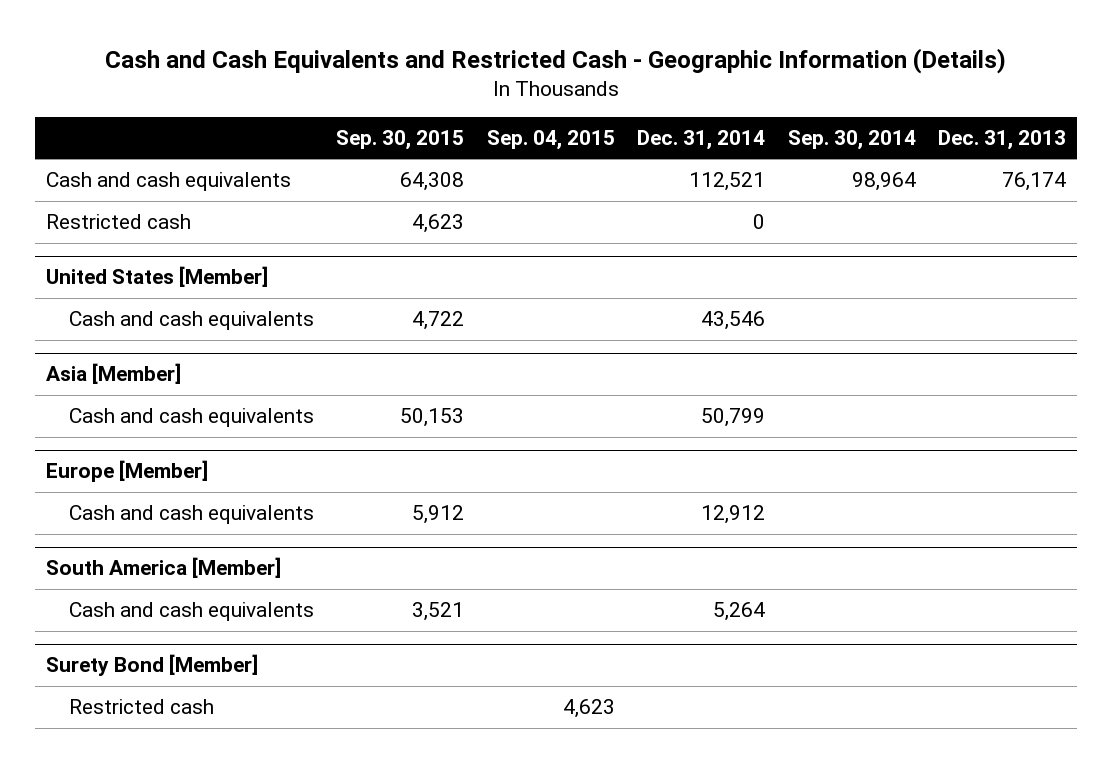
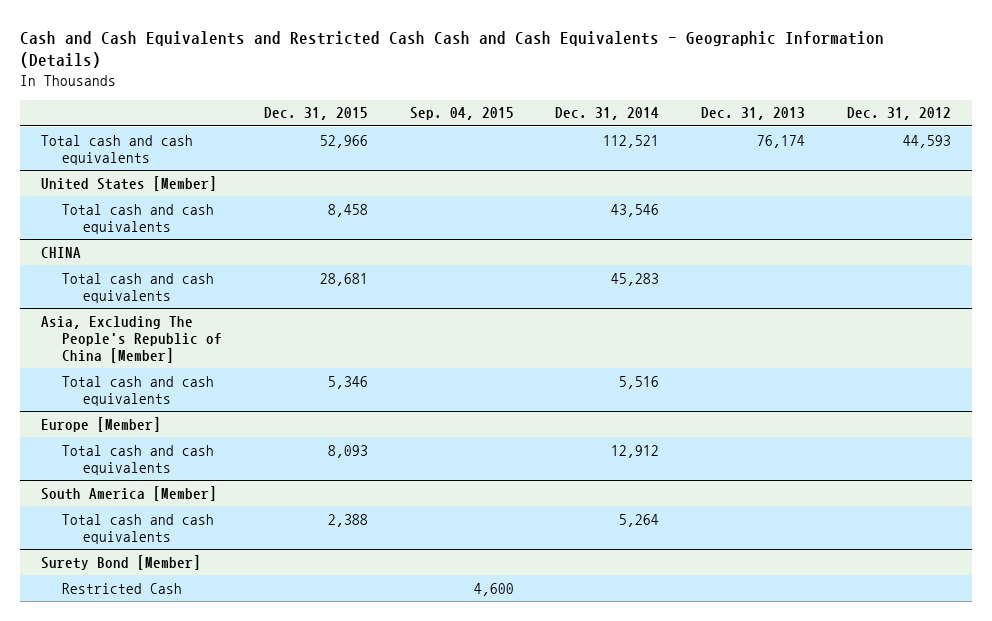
[105,47,1007,74] Cash and Cash Equivalents and Restricted Cash - Geographic Information (Details) -> [19,30,884,69] Cash and Cash Equivalents and Restricted Cash Cash and Cash Equivalents - Geographic Information (Details)
[336,130,465,151] Sep. 30, 2015 -> none
[787,130,916,151] Sep. 30, 2014 -> none
none -> [263,107,368,121] Dec. 31, 2015
none -> [846,107,951,121] Dec. 31, 2012
[46,214,192,230] Restricted cash -> none
[46,172,292,192] Cash and cash equivalents -> [40,134,193,165] Total cash and cash equivalents
[46,363,182,385] Asia [Member] -> none
[69,311,315,331] Cash and cash equivalents -> [62,203,215,234] Total cash and cash equivalents
none -> [40,246,81,258] CHINA
[69,408,315,428] Cash and cash equivalents -> [62,272,215,303] Total cash and cash equivalents
[701,408,766,428] 50,799 -> [611,272,660,286] 45,283
none -> [40,315,223,364] Asia, Excluding The People's Republic of China [Member]
none -> [62,375,215,406] Total cash and cash equivalents
[69,505,315,525] Cash and cash equivalents -> [62,444,215,475] Total cash and cash equivalents
[69,602,315,622] Cash and cash equivalents -> [62,513,215,544] Total cash and cash equivalents
[69,699,215,715] Restricted cash -> [62,582,183,594] Restricted Cash
[562,699,615,719] 4,623 -> [473,582,514,596] 4,600

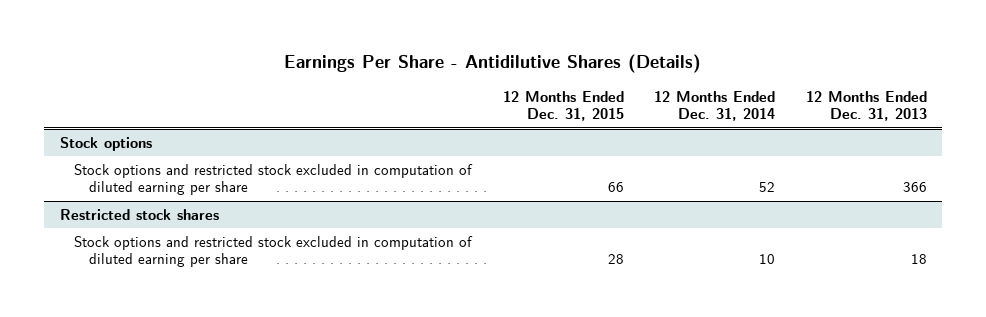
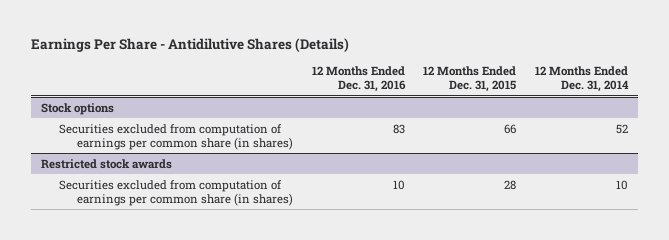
[805,90,927,122] 12 Months Ended Dec. 31, 2013 -> none
none -> [311,66,406,93] 12 Months Ended Dec. 31, 2016
[74,163,474,196] Stock options and restricted stock excluded in computation of diluted earning per share -> [58,123,293,150] Securities excluded from computation of earnings per common share (in shares)
[59,208,219,220] Restricted stock shares -> [40,158,172,169] Restricted stock awards
[74,235,474,268] Stock options and restricted stock excluded in computation of diluted earning per share -> [58,179,293,206] Securities excluded from computation of earnings per common share (in shares)

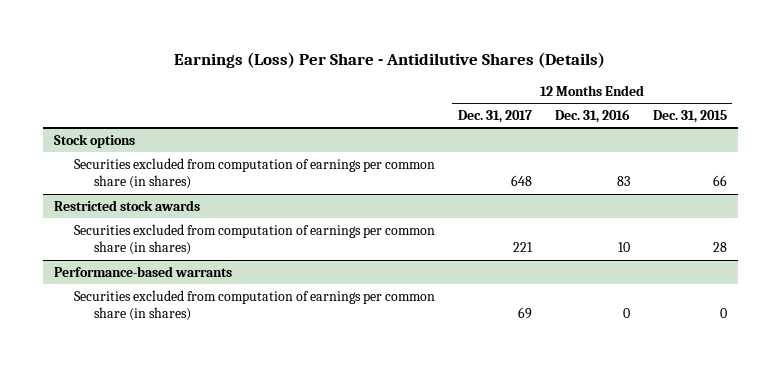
[31,38,350,53] Earnings Per Share - Antidilutive Shares (Details) -> [174,51,606,68] Earnings (Loss) Per Share - Antidilutive Shares (Details)
[535,66,630,93] 12 Months Ended Dec. 31, 2014 -> none
none -> [457,110,532,124] Dec. 31, 2017
none -> [54,265,233,277] Performance-based warrants
none -> [73,289,435,322] Securities excluded from computation of earnings per common share (in shares)

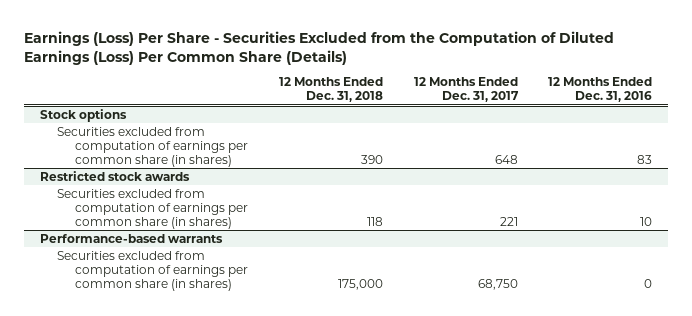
[174,51,606,68] Earnings (Loss) Per Share - Antidilutive Shares (Details) -> [24,30,615,65] Earnings (Loss) Per Share - Securities Excluded from the Computation of Diluted Earnings (Loss) Per Common Share (Details)
[652,110,727,124] Dec. 31, 2015 -> none
none -> [278,77,383,103] 12 Months Ended Dec. 31, 2018
[517,307,532,320] 69 -> [477,278,518,290] 68,750

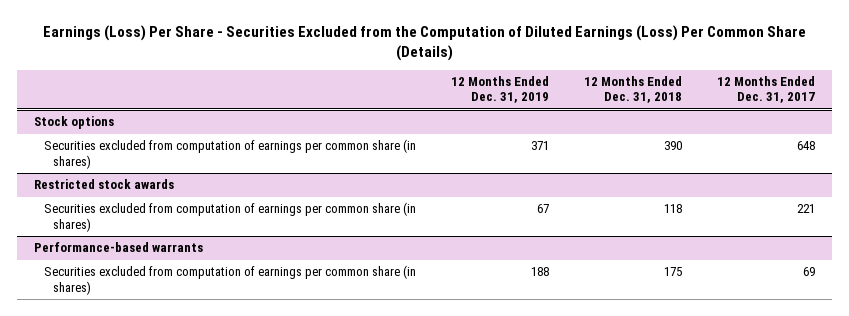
[548,77,653,103] 12 Months Ended Dec. 31, 2016 -> none
none -> [450,76,549,104] 12 Months Ended Dec. 31, 2019
[337,278,383,290] 175,000 -> [663,267,682,277] 175
[477,278,518,290] 68,750 -> [802,267,815,277] 69

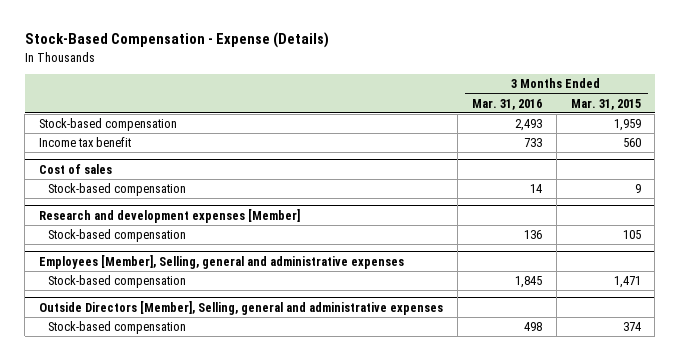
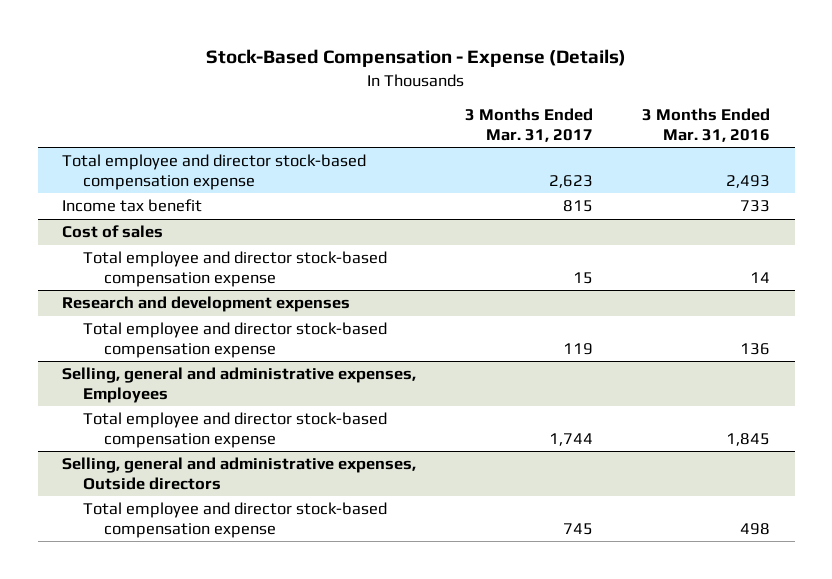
[570,98,641,110] Mar. 31, 2015 -> none
none -> [465,108,594,142] 3 Months Ended Mar. 31, 2017
[39,118,178,132] Stock-based compensation -> [62,154,367,190] Total employee and director stock-based compensation expense
[48,183,187,197] Stock-based compensation -> [82,251,387,287] Total employee and director stock-based compensation expense
[39,208,301,223] Research and development expenses [Member] -> [62,296,351,313] Research and development expenses
[48,229,187,243] Stock-based compensation -> [82,322,387,358] Total employee and director stock-based compensation expense
[39,254,405,269] Employees [Member], Selling, general and administrative expenses -> [62,367,417,403] Selling, general and administrative expenses, Employees
[48,275,187,289] Stock-based compensation -> [82,412,387,448] Total employee and director stock-based compensation expense
[39,300,444,315] Outside Directors [Member], Selling, general and administrative expenses -> [62,457,417,490] Selling, general and administrative expenses, Outside directors
[48,321,187,335] Stock-based compensation -> [82,502,387,538] Total employee and director stock-based compensation expense

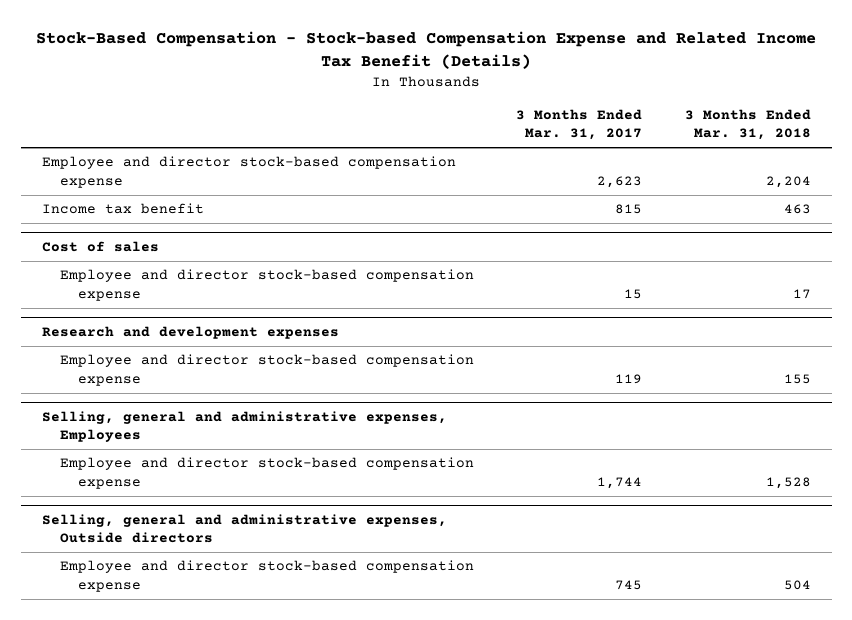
[206,49,627,68] Stock-Based Compensation - Expense (Details) -> [36,31,817,70] Stock-Based Compensation - Stock-based Compensation Expense and Related Income Tax Benefit (Details)
[642,108,771,142] 3 Months Ended Mar. 31, 2016 -> none
none -> [684,108,811,141] 3 Months Ended Mar. 31, 2018
[62,154,367,190] Total employee and director stock-based compensation expense -> [41,156,456,188] Employee and director stock-based compensation expense
[82,251,387,287] Total employee and director stock-based compensation expense -> [59,269,474,301] Employee and director stock-based compensation expense
[82,322,387,358] Total employee and director stock-based compensation expense -> [59,354,474,386] Employee and director stock-based compensation expense
[82,412,387,448] Total employee and director stock-based compensation expense -> [59,457,474,489] Employee and director stock-based compensation expense
[82,502,387,538] Total employee and director stock-based compensation expense -> [59,560,474,592] Employee and director stock-based compensation expense

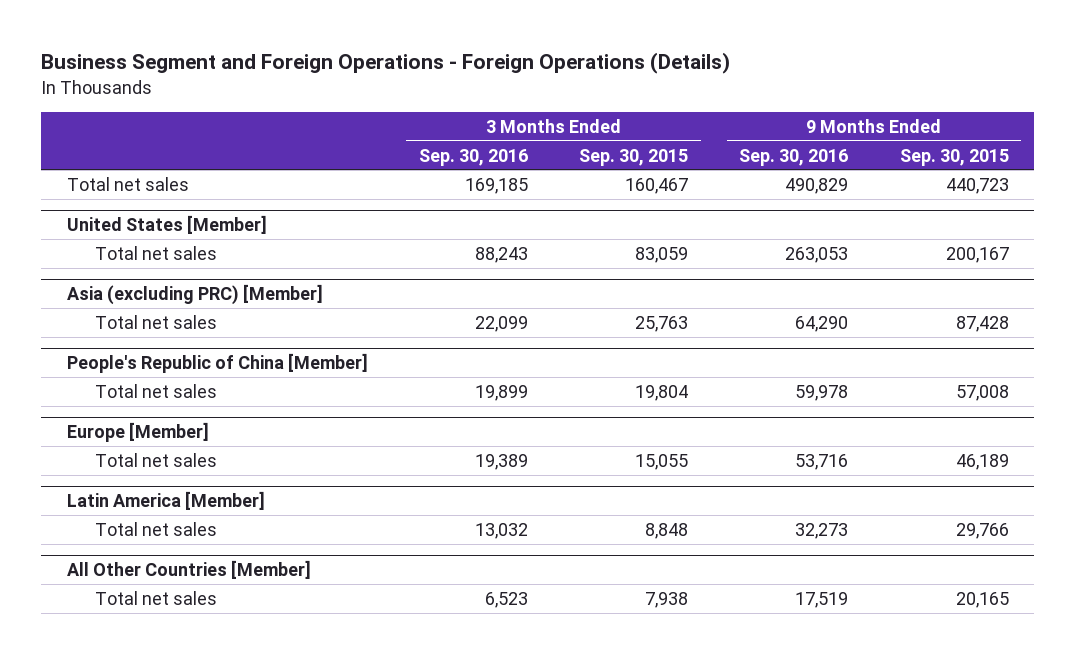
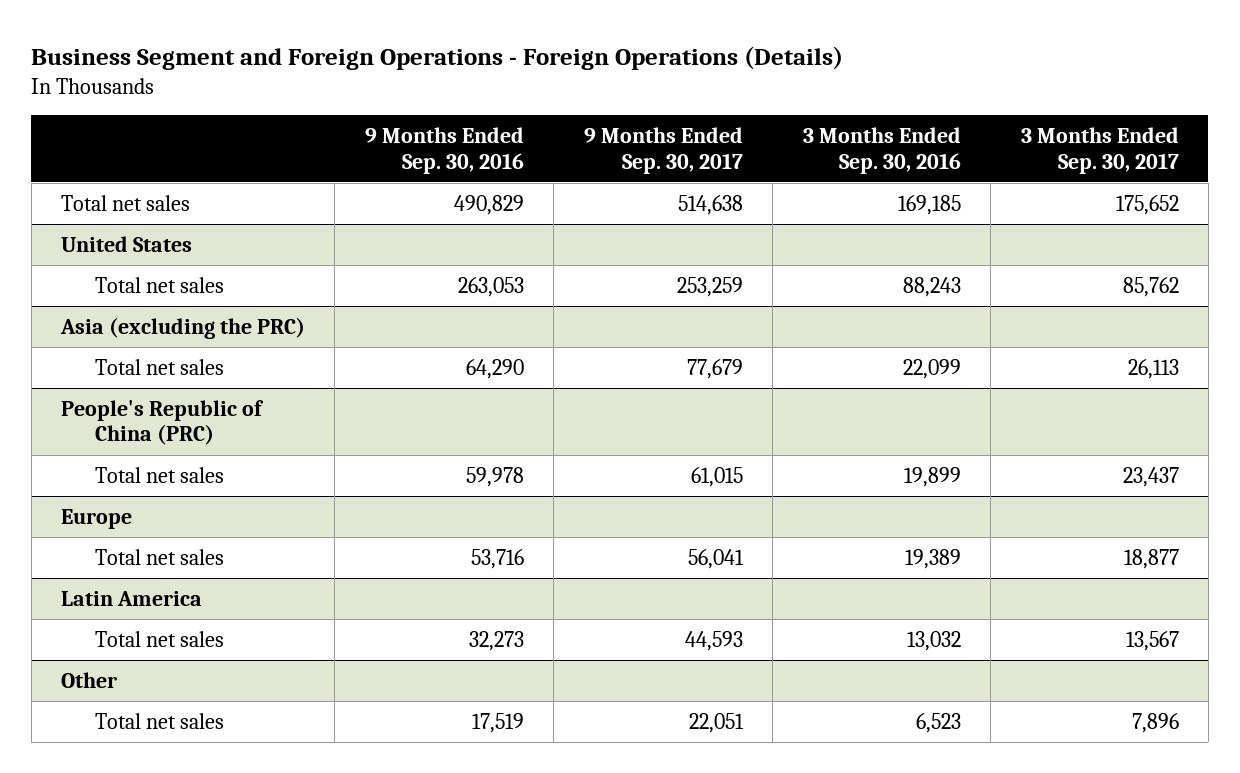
[579,148,689,166] Sep. 30, 2015 -> none
[899,148,1009,166] Sep. 30, 2015 -> none
none -> [583,127,743,174] 9 Months Ended Sep. 30, 2017
none -> [1020,127,1179,174] 3 Months Ended Sep. 30, 2017
[66,215,267,235] United States [Member] -> [61,235,193,252] United States
[66,284,323,306] Asia (excluding PRC) [Member] -> [60,316,306,339] Asia (excluding the PRC)
[66,353,368,374] People's Republic of China [Member] -> [61,399,265,446] People's Republic of China (PRC)
[66,422,209,443] Europe [Member] -> [61,508,133,529] Europe
[66,491,265,511] Latin America [Member] -> [61,590,203,606] Latin America
[66,560,311,580] All Other Countries [Member] -> [61,671,118,688] Other

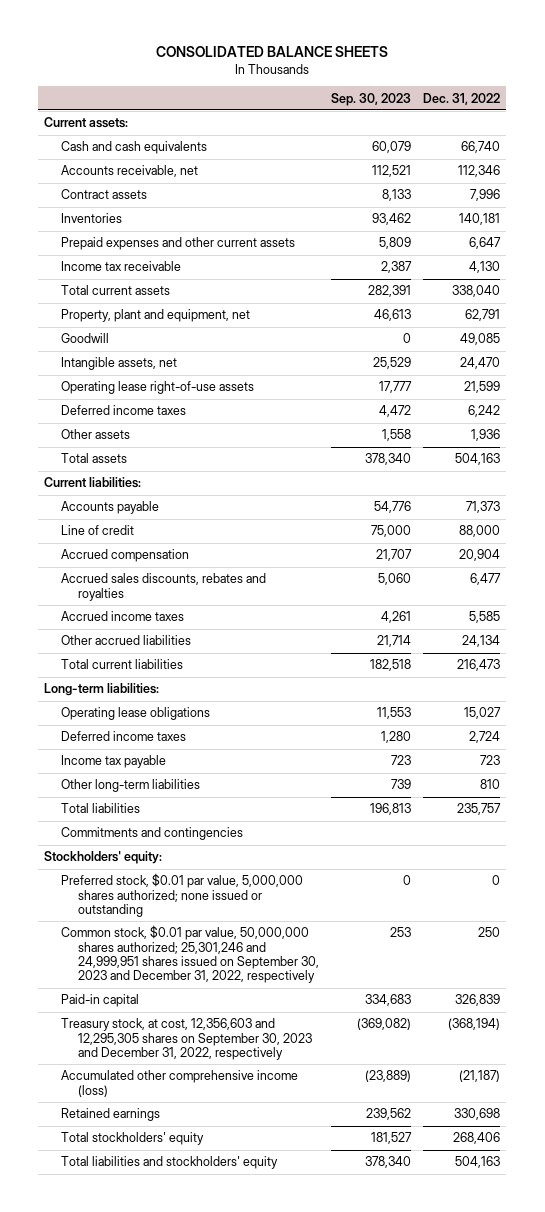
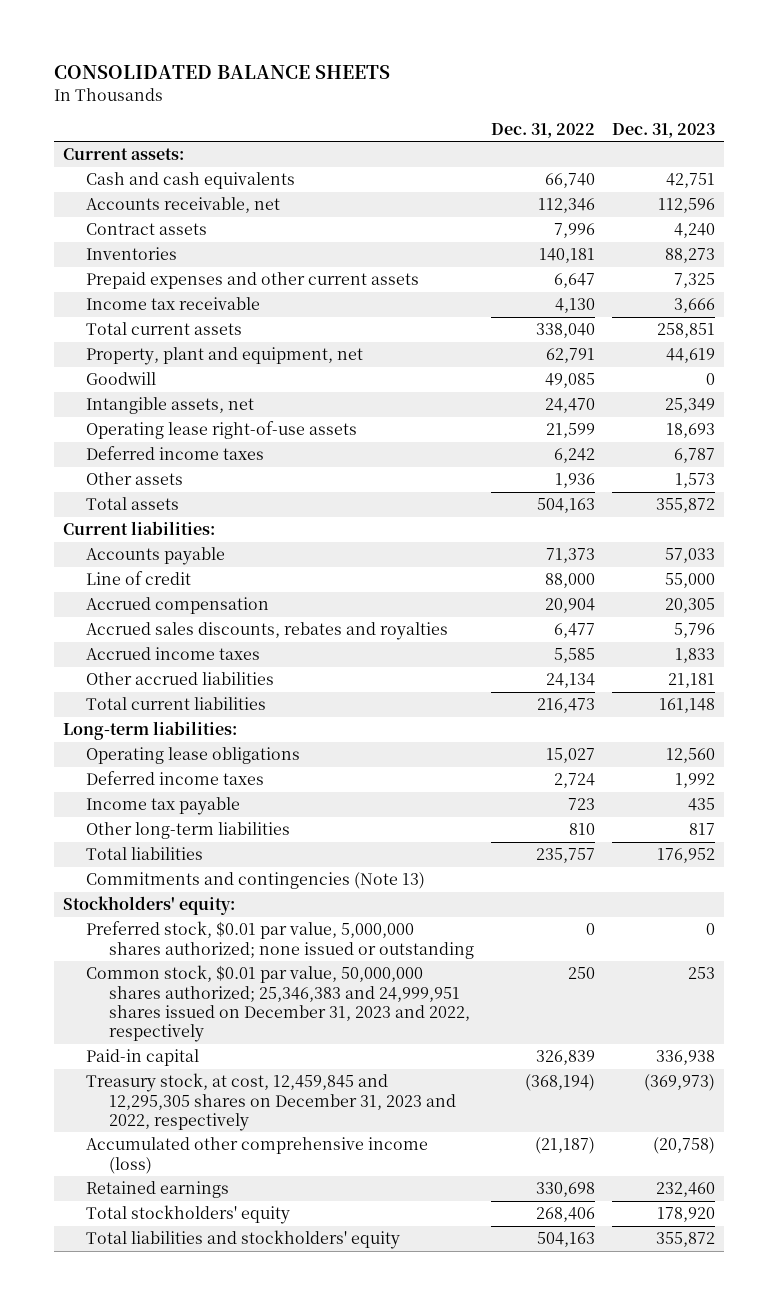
[330,92,411,106] Sep. 30, 2023 -> none
none -> [612,122,716,138] Dec. 31, 2023
[61,827,244,841] Commitments and contingencies -> [86,872,426,890] Commitments and contingencies (Note 13)
[61,925,319,984] Common stock, $0.01 par value, 50,000,000 shares authorized; 25,301,246 and 24,999,951 shares issued on September 30, 2023 and December 31, 2022, respectively -> [86,965,471,1043] Common stock, $0.01 par value, 50,000,000 shares authorized; 25,346,383 and 24,999,951 shares issued on December 31, 2023 and 2022, respectively
[61,1018,312,1060] Treasury stock, at cost, 12,356,603 and 12,295,305 shares on September 30, 2023 and December 31, 2022, respectively -> [86,1073,457,1131] Treasury stock, at cost, 12,459,845 and 12,295,305 shares on December 31, 2023 and 2022, respectively

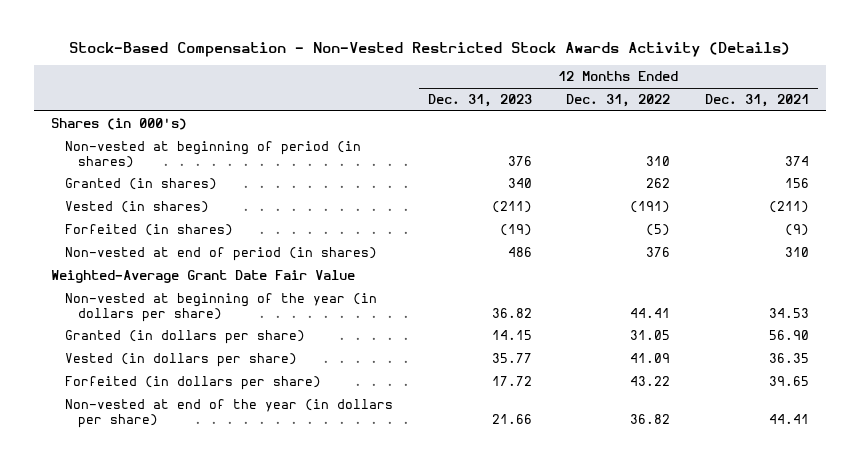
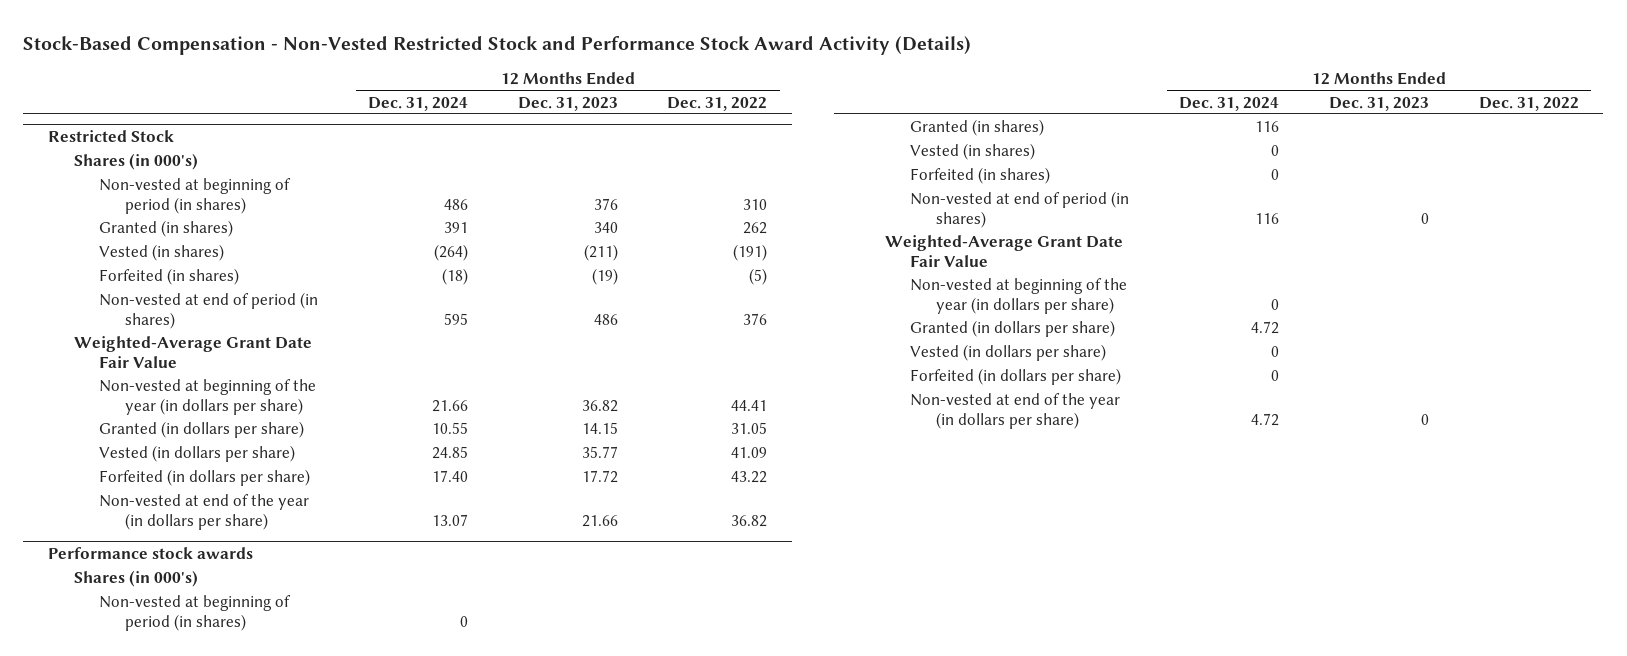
[69,42,791,58] Stock-Based Compensation - Non-Vested Restricted Stock Awards Activity (Details) -> [23,35,972,55] Stock-Based Compensation - Non-Vested Restricted Stock and Performance Stock Award Activity (Details)
[704,94,809,108] Dec. 31, 2021 -> none
none -> [367,96,468,111] Dec. 31, 2024
none -> [48,130,175,143] Restricted Stock
none -> [48,547,254,560] Performance stock awards
none -> [73,570,198,588] Shares (in 000's)
none -> [99,595,292,631] Non-vested at beginning of period (in shares)
none -> [910,119,1045,137] Granted (in shares)
none -> [910,143,1036,161] Vested (in shares)
none -> [910,167,1051,185] Forfeited (in shares)
none -> [910,191,1130,228] Non-vested at end of period (in shares)
none -> [884,235,1123,267] Weighted-Average Grant Date Fair Value
none -> [910,278,1128,314] Non-vested at beginning of the year (in dollars per share)
none -> [910,320,1116,338] Granted (in dollars per share)
none -> [910,344,1107,362] Vested (in dollars per share)
none -> [910,368,1122,386] Forfeited (in dollars per share)
none -> [910,393,1121,429] Non-vested at end of the year (in dollars per share)

